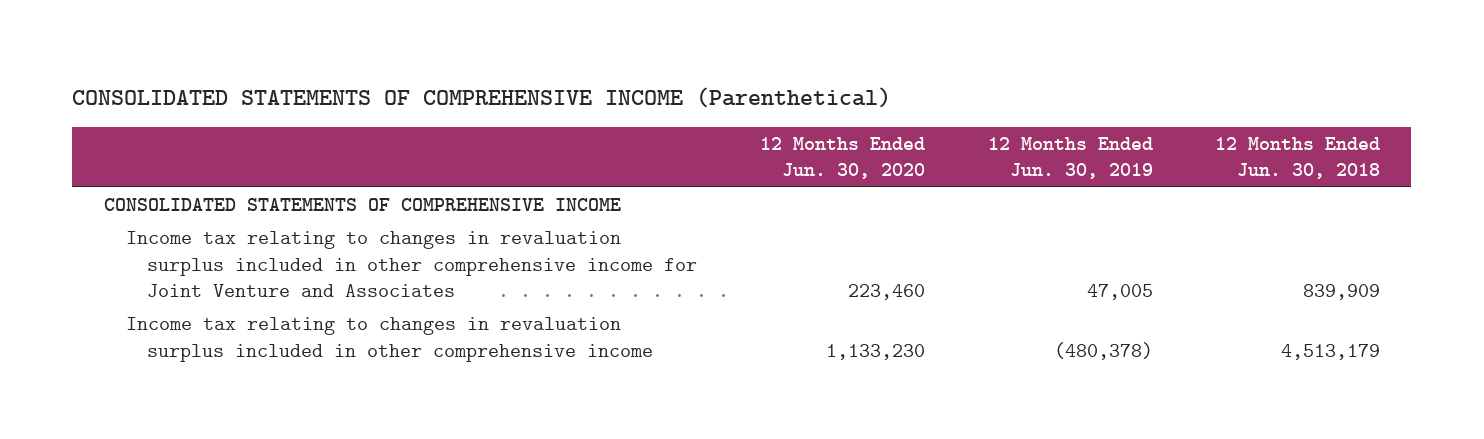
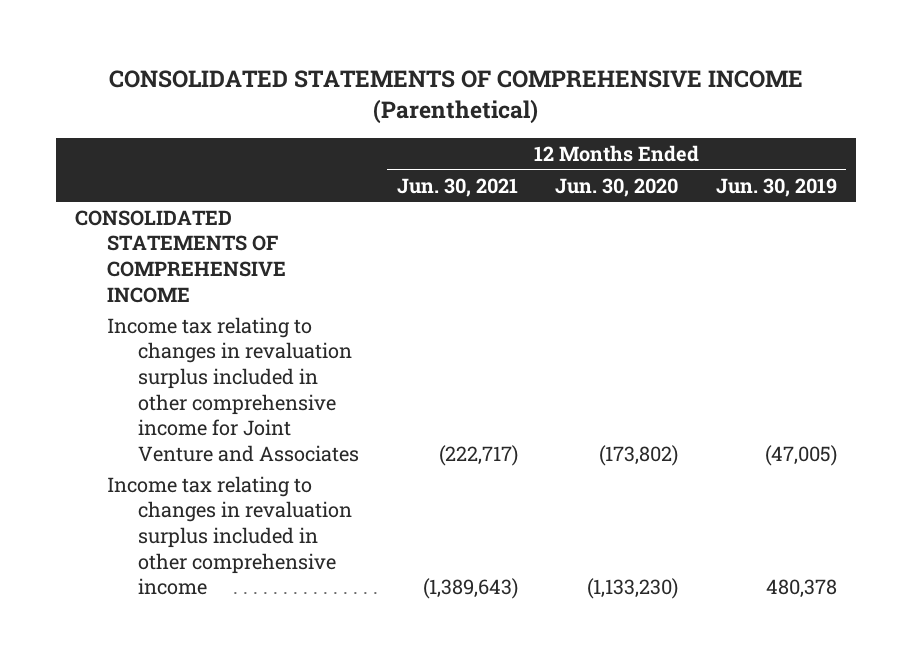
[1215,136,1381,180] 12 Months Ended Jun. 30, 2018 -> none
none -> [396,177,518,197] Jun. 30, 2021
[847,284,925,301] 223,460 -> [599,444,679,466] (173,802)
[1086,284,1153,301] 47,005 -> [765,444,838,466] (47,005)
[825,343,925,360] 1,133,230 -> [587,578,679,600] (1,133,230)
[1053,341,1153,360] (480,378) -> [766,579,838,599] 480,378

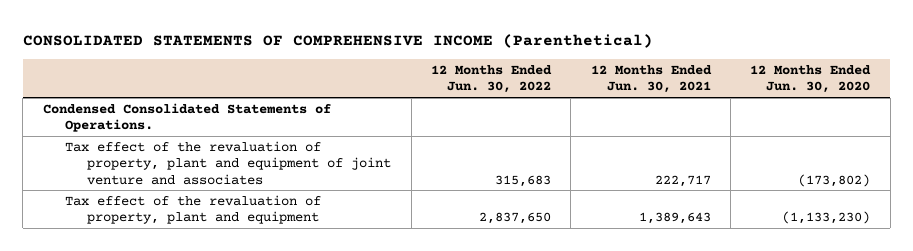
[716,177,838,197] Jun. 30, 2019 -> none
none -> [431,64,553,94] 12 Months Ended Jun. 30, 2022
[106,475,353,596] Income tax relating to changes in revaluation surplus included in other comprehensive income -> none
[75,209,286,303] CONSOLIDATED STATEMENTS OF COMPREHENSIVE INCOME -> [42,103,331,133] Condensed Consolidated Statements of Operations.
[106,316,360,462] Income tax relating to changes in revaluation surplus included in other comprehensive income for Joint Venture and Associates -> [65,141,392,185] Tax effect of the revaluation of property, plant and equipment of joint venture and associates
[438,444,518,466] (222,717) -> [654,174,711,187] 222,717
none -> [65,195,322,225] Tax effect of the revaluation of property, plant and equipment

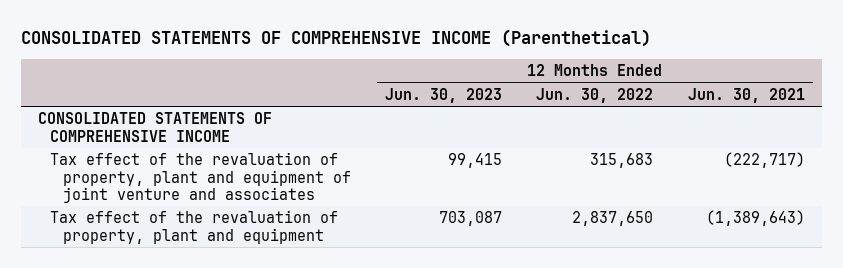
[750,64,872,94] 12 Months Ended Jun. 30, 2020 -> none
none -> [385,87,503,103] Jun. 30, 2023
[42,103,331,133] Condensed Consolidated Statements of Operations. -> [37,112,272,142] CONSOLIDATED STATEMENTS OF COMPREHENSIVE INCOME
[654,174,711,187] 222,717 -> [723,152,805,169] (222,717)
[638,212,711,225] 1,389,643 -> [705,210,805,227] (1,389,643)

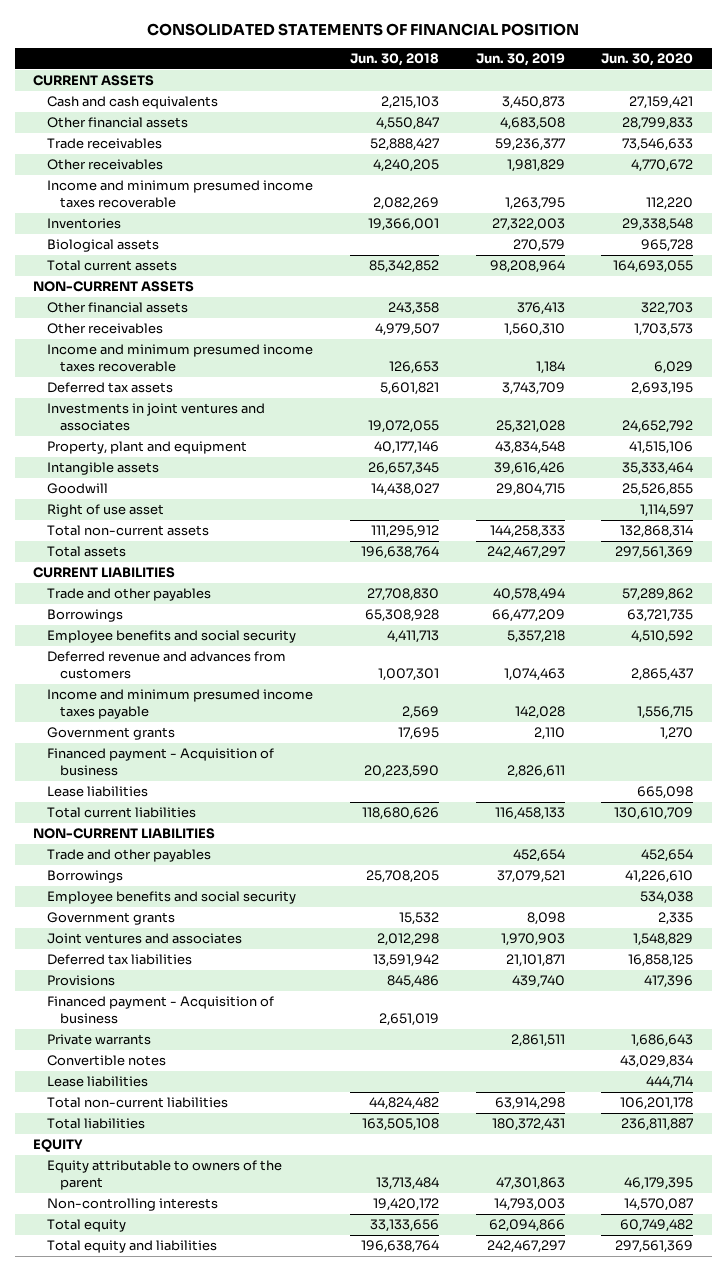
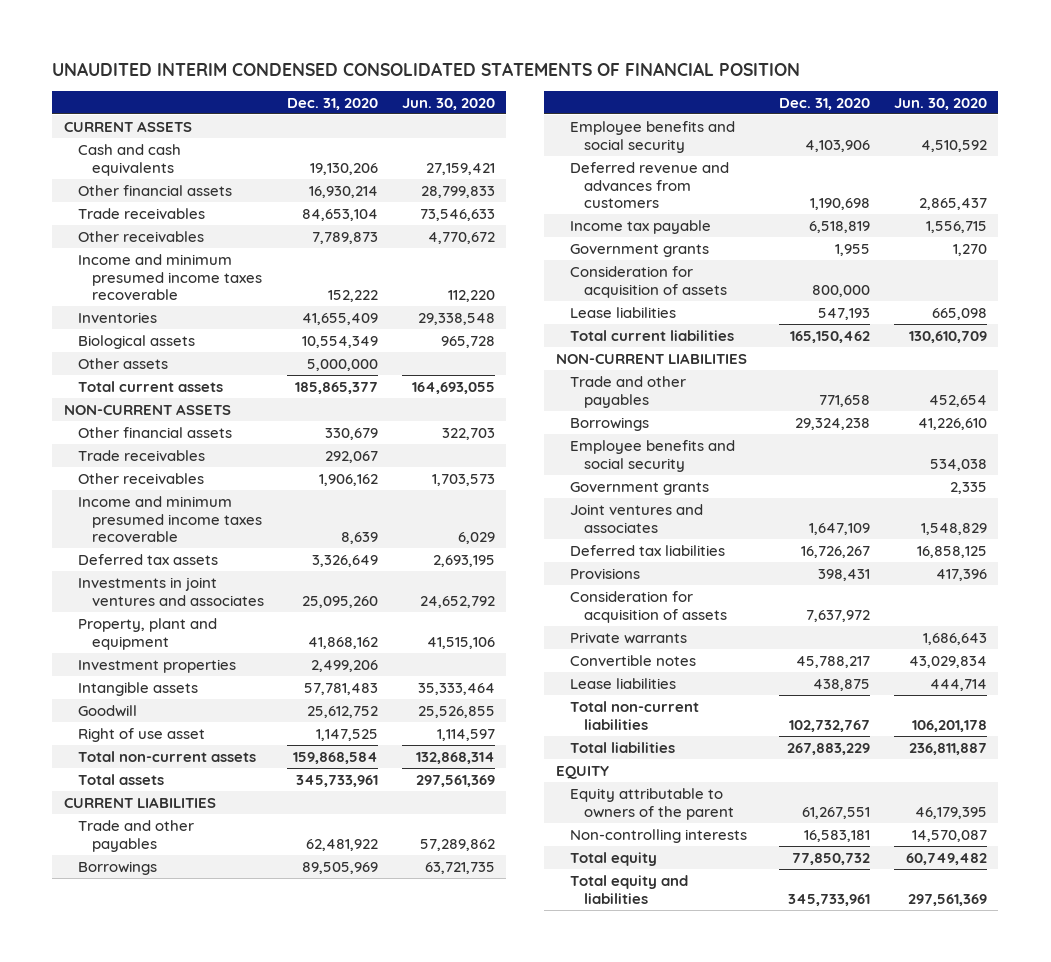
[147,22,580,36] CONSOLIDATED STATEMENTS OF FINANCIAL POSITION -> [52,61,801,76] UNAUDITED INTERIM CONDENSED CONSOLIDATED STATEMENTS OF FINANCIAL POSITION
[349,53,439,67] Jun. 30, 2018 -> none
[475,53,565,67] Jun. 30, 2019 -> none
none -> [287,97,379,110] Dec. 31, 2020
none -> [77,357,168,369] Other assets
none -> [77,449,205,461] Trade receivables
none -> [77,658,236,673] Investment properties
[46,689,313,719] Income and minimum presumed income taxes payable -> [569,219,711,234] Income tax payable
[46,748,274,776] Financed payment - Acquisition of business -> none
none -> [569,265,728,298] Consideration for acquisition of assets
[46,996,274,1024] Financed payment - Acquisition of business -> none
none -> [569,590,728,623] Consideration for acquisition of assets

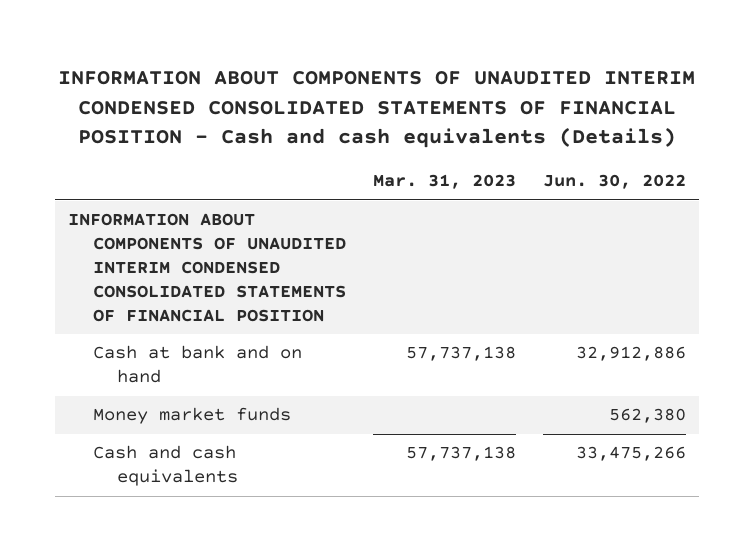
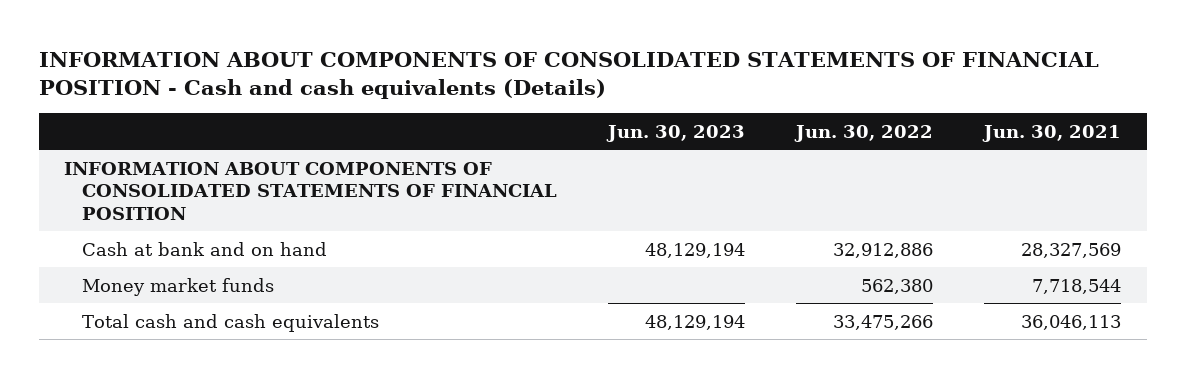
[58,71,696,148] INFORMATION ABOUT COMPONENTS OF UNAUDITED INTERIM CONDENSED CONSOLIDATED STATEMENTS OF FINANCIAL POSITION - Cash and cash equivalents (Details) -> [38,51,1099,100] INFORMATION ABOUT COMPONENTS OF CONSOLIDATED STATEMENTS OF FINANCIAL POSITION - Cash and cash equivalents (Details)
[372,174,516,190] Mar. 31, 2023 -> none
none -> [606,124,746,142] Jun. 30, 2023
none -> [982,124,1122,142] Jun. 30, 2021
[68,213,346,323] INFORMATION ABOUT COMPONENTS OF UNAUDITED INTERIM CONDENSED CONSOLIDATED STATEMENTS OF FINANCIAL POSITION -> [64,161,558,220] INFORMATION ABOUT COMPONENTS OF CONSOLIDATED STATEMENTS OF FINANCIAL POSITION
[92,445,239,487] Cash and cash equivalents -> [82,313,380,332] Total cash and cash equivalents

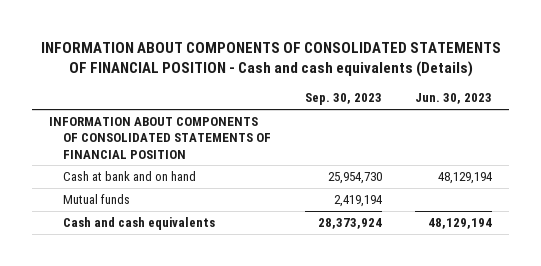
[794,124,934,142] Jun. 30, 2022 -> none
[982,124,1122,142] Jun. 30, 2021 -> none
none -> [304,93,382,106] Sep. 30, 2023
[82,277,275,296] Money market funds -> none
none -> [63,194,131,205] Mutual funds
[82,313,380,332] Total cash and cash equivalents -> [63,217,216,231] Cash and cash equivalents

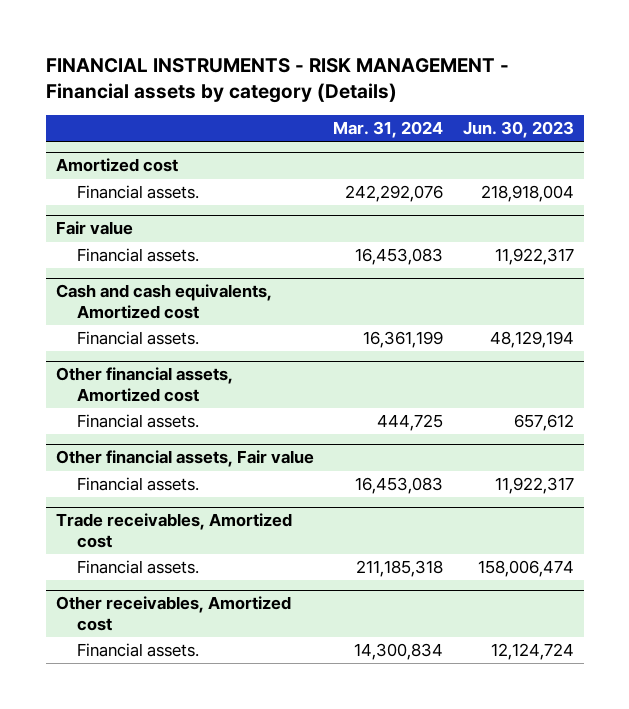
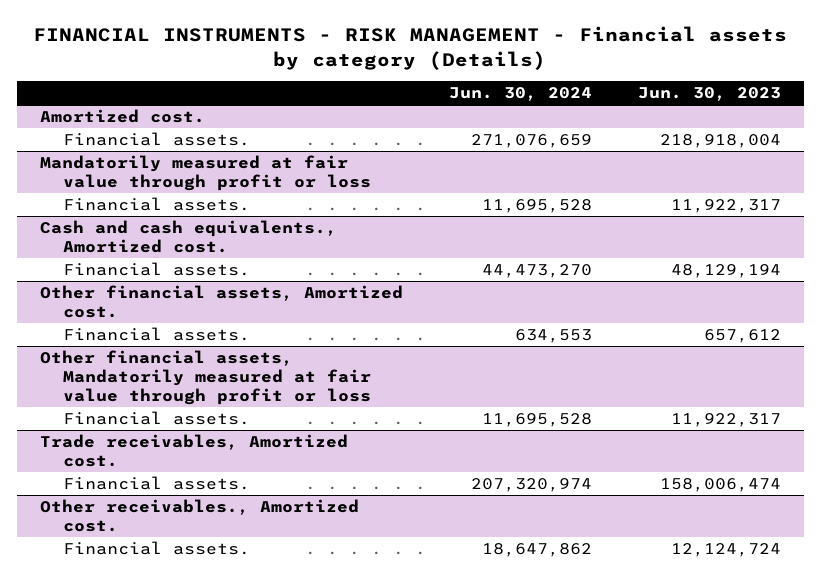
[333,120,444,138] Mar. 31, 2024 -> none
none -> [448,87,592,102] Jun. 30, 2024
[55,158,178,173] Amortized cost -> [39,108,205,123] Amortized cost.
[55,221,133,236] Fair value -> [39,154,371,191] Mandatorily measured at fair value through profit or loss
[55,284,272,320] Cash and cash equivalents, Amortized cost -> [39,219,337,253] Cash and cash equivalents., Amortized cost.
[55,367,233,403] Other financial assets, Amortized cost -> [39,284,403,318] Other financial assets, Amortized cost.
[55,450,314,468] Other financial assets, Fair value -> none
none -> [39,349,371,405] Other financial assets, Mandatorily measured at fair value through profit or loss
[55,513,292,549] Trade receivables, Amortized cost -> [39,433,348,467] Trade receivables, Amortized cost.
[55,596,291,632] Other receivables, Amortized cost -> [39,498,359,532] Other receivables., Amortized cost.

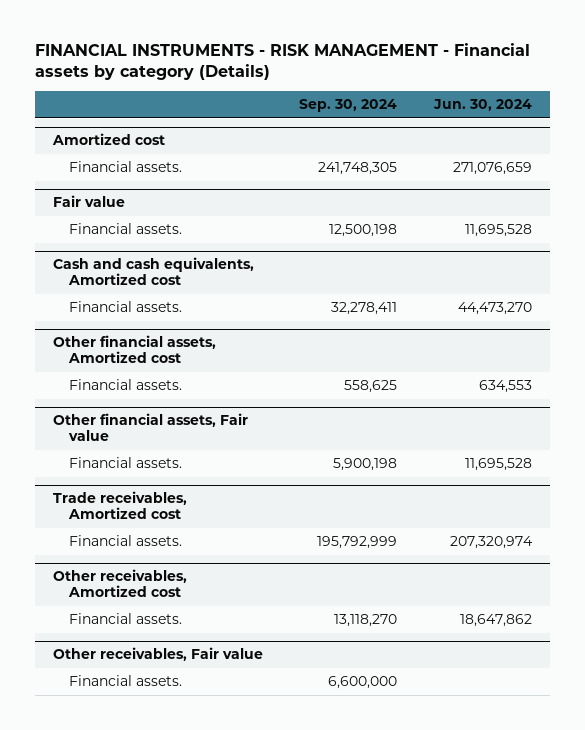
[637,87,781,102] Jun. 30, 2023 -> none
none -> [299,99,398,113] Sep. 30, 2024
[39,108,205,123] Amortized cost. -> [51,133,165,146] Amortized cost
[39,154,371,191] Mandatorily measured at fair value through profit or loss -> [52,195,125,208] Fair value
[39,219,337,253] Cash and cash equivalents., Amortized cost. -> [52,257,254,286] Cash and cash equivalents, Amortized cost
[39,284,403,318] Other financial assets, Amortized cost. -> [52,335,216,364] Other financial assets, Amortized cost
[39,349,371,405] Other financial assets, Mandatorily measured at fair value through profit or loss -> none
none -> [52,413,248,442] Other financial assets, Fair value
[39,433,348,467] Trade receivables, Amortized cost. -> [52,491,187,520] Trade receivables, Amortized cost
[39,498,359,532] Other receivables., Amortized cost. -> [52,569,187,598] Other receivables, Amortized cost
none -> [52,647,263,662] Other receivables, Fair value
none -> [68,675,182,687] Financial assets.

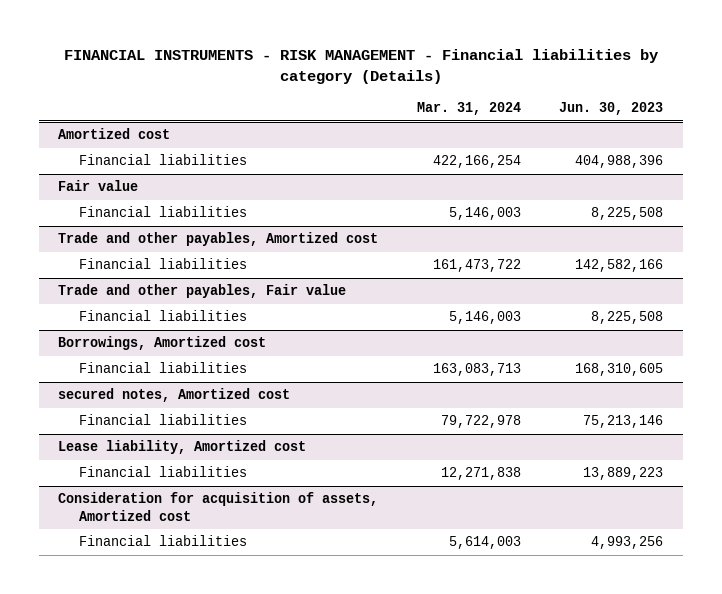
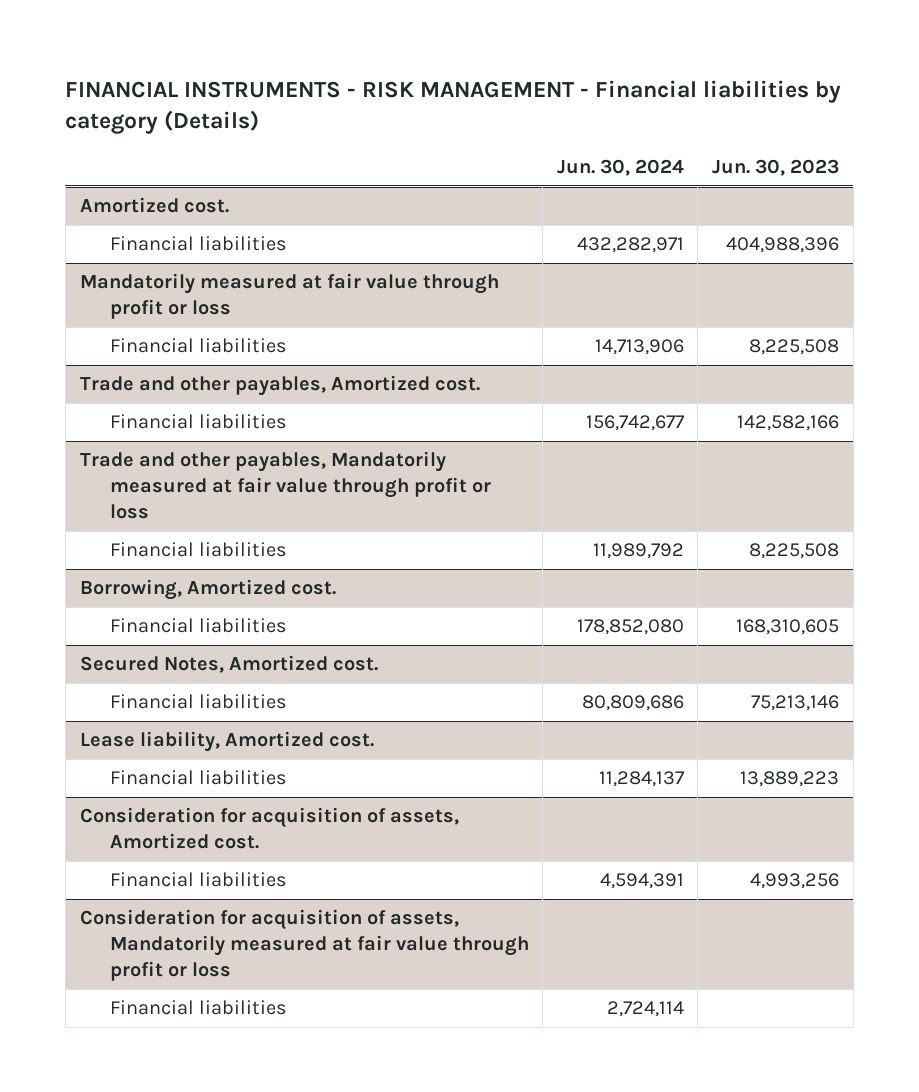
[416,102,521,116] Mar. 31, 2024 -> none
none -> [556,159,684,177] Jun. 30, 2024
[58,128,171,140] Amortized cost -> [79,197,229,214] Amortized cost.
[58,180,139,192] Fair value -> [79,273,499,320] Mandatorily measured at fair value through profit or loss
[58,232,379,247] Trade and other payables, Amortized cost -> [79,375,480,397] Trade and other payables, Amortized cost.
[58,284,347,299] Trade and other payables, Fair value -> none
none -> [79,451,491,519] Trade and other payables, Mandatorily measured at fair value through profit or loss
[58,336,267,351] Borrowings, Amortized cost -> [79,579,336,601] Borrowing, Amortized cost.
[58,388,291,403] secured notes, Amortized cost -> [79,655,378,674] Secured Notes, Amortized cost.
[58,440,307,455] Lease liability, Amortized cost -> [79,731,374,753] Lease liability, Amortized cost.
[58,492,379,521] Consideration for acquisition of assets, Amortized cost -> [79,807,459,850] Consideration for acquisition of assets, Amortized cost.
none -> [79,909,529,981] Consideration for acquisition of assets, Mandatorily measured at fair value through profit or loss
none -> [109,1000,287,1016] Financial liabilities

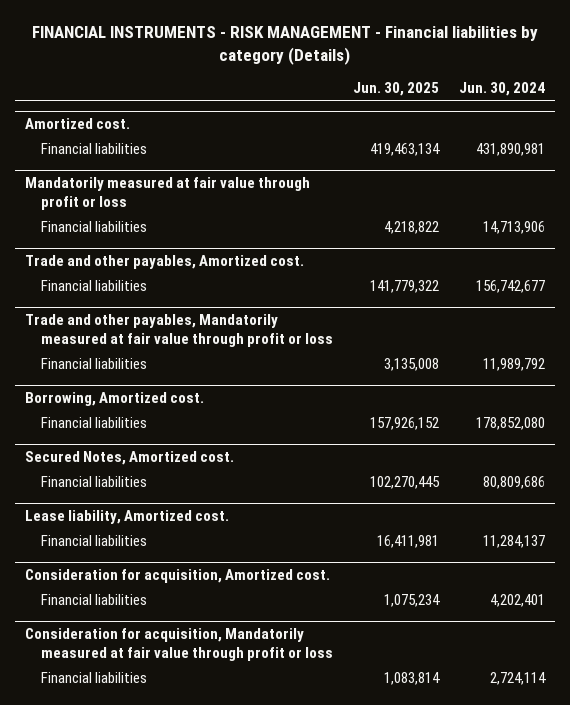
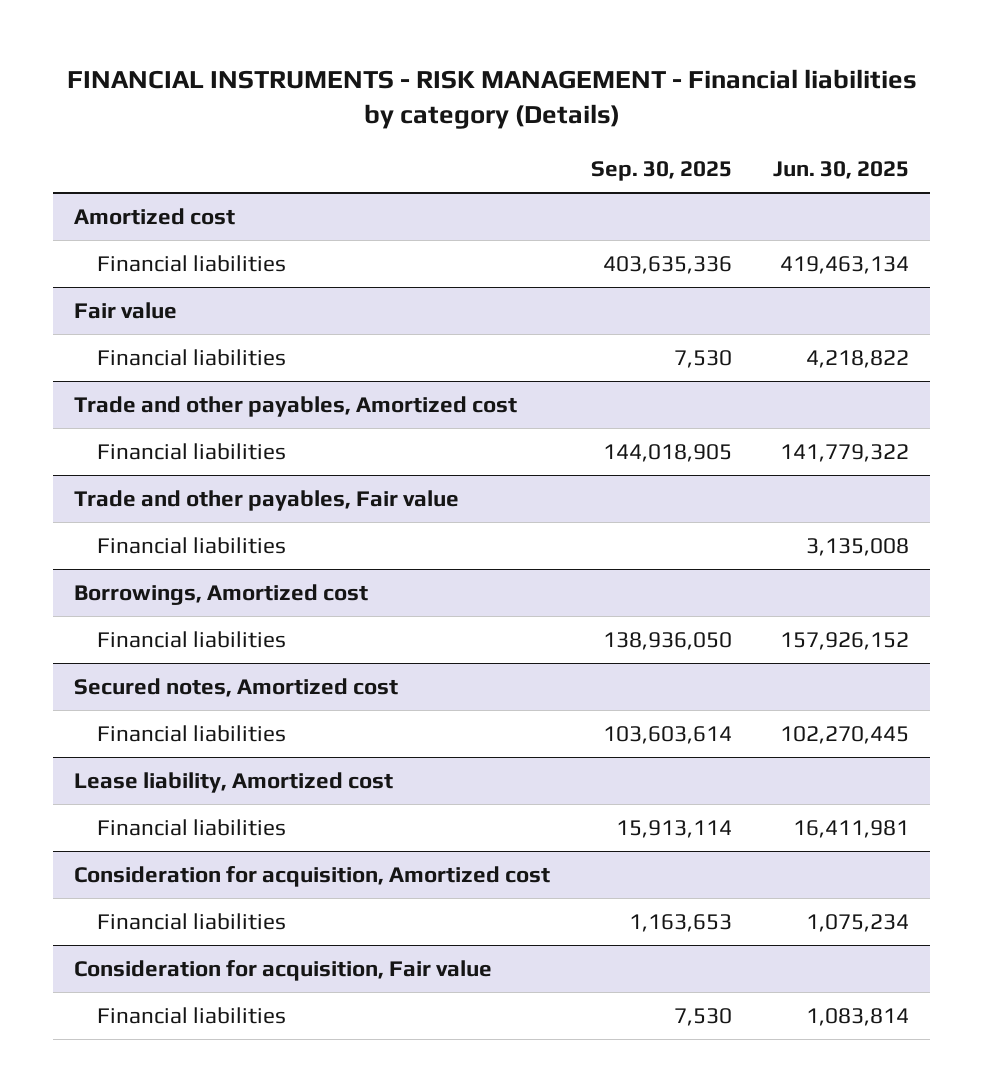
[459,82,546,97] Jun. 30, 2024 -> none
none -> [591,161,733,182] Sep. 30, 2025
[24,118,130,130] Amortized cost. -> [73,207,235,225] Amortized cost
[24,177,310,211] Mandatorily measured at fair value through profit or loss -> [73,301,177,319] Fair value
[24,255,304,270] Trade and other payables, Amortized cost. -> [73,395,517,417] Trade and other payables, Amortized cost
[24,314,333,348] Trade and other payables, Mandatorily measured at fair value through profit or loss -> none
none -> [73,489,459,511] Trade and other payables, Fair value
[24,392,204,407] Borrowing, Amortized cost. -> [73,583,368,605] Borrowings, Amortized cost
[24,451,234,466] Secured Notes, Amortized cost. -> [73,677,398,697] Secured notes, Amortized cost
[24,510,229,525] Lease liability, Amortized cost. -> [73,771,393,793] Lease liability, Amortized cost
[24,569,330,584] Consideration for acquisition, Amortized cost. -> [73,865,550,887] Consideration for acquisition, Amortized cost
[24,628,333,662] Consideration for acquisition, Mandatorily measured at fair value through profit or loss -> none
none -> [73,959,492,981] Consideration for acquisition, Fair value

